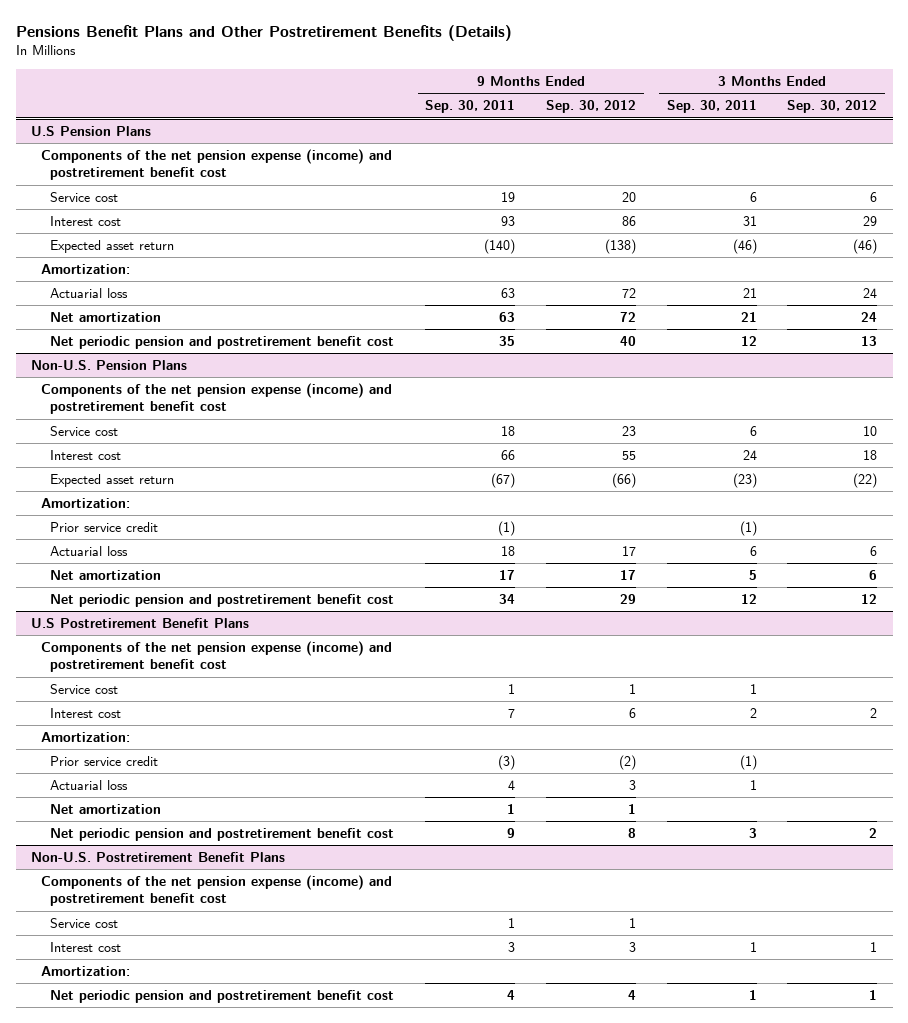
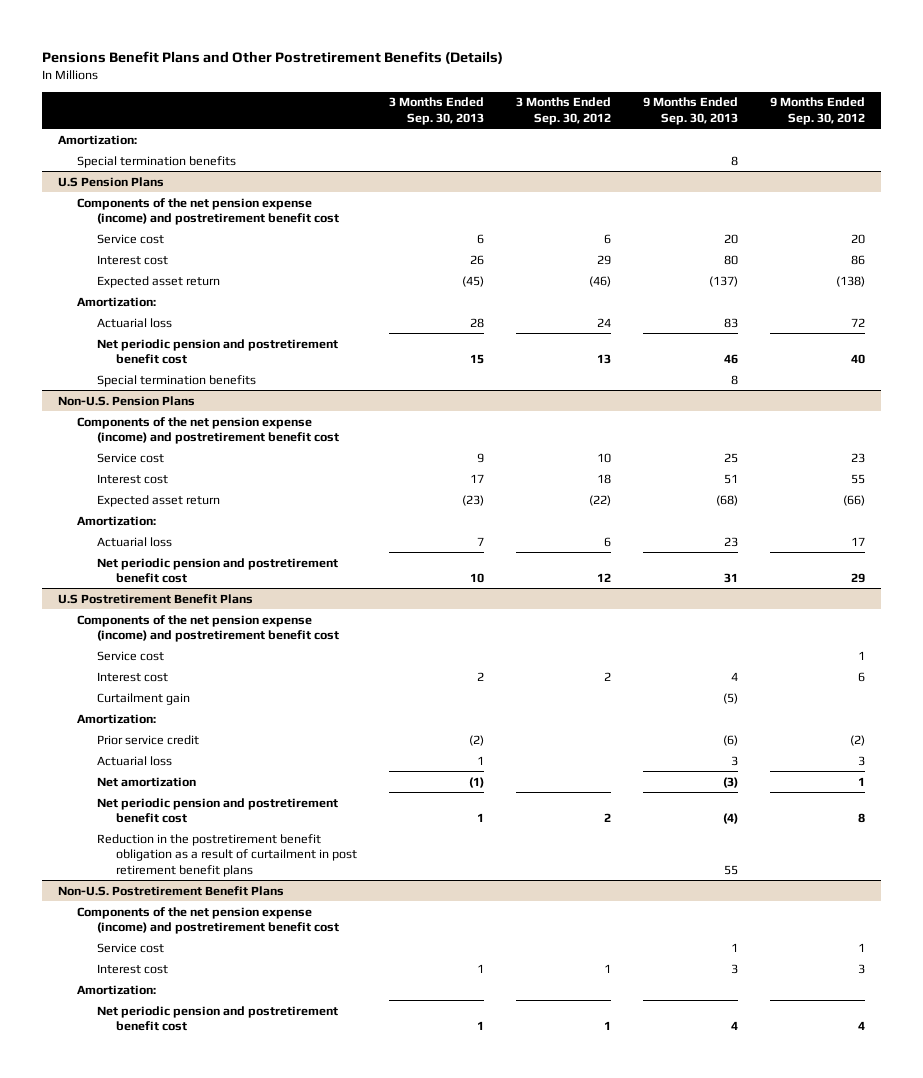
[425,100,516,114] Sep. 30, 2011 -> none
[666,100,757,114] Sep. 30, 2011 -> none
none -> [388,97,484,125] 3 Months Ended Sep. 30, 2013
none -> [642,97,738,125] 9 Months Ended Sep. 30, 2013
none -> [58,134,138,145] Amortization:
none -> [77,155,237,168] Special termination benefits
[50,311,162,322] Net amortization -> none
none -> [96,374,256,387] Special termination benefits
[50,521,159,532] Prior service credit -> none
[50,569,162,580] Net amortization -> none
none -> [96,692,190,705] Curtailment gain
none -> [96,833,357,877] Reduction in the postretirement benefit obligation as a result of curtailment in post retirement benefit plans

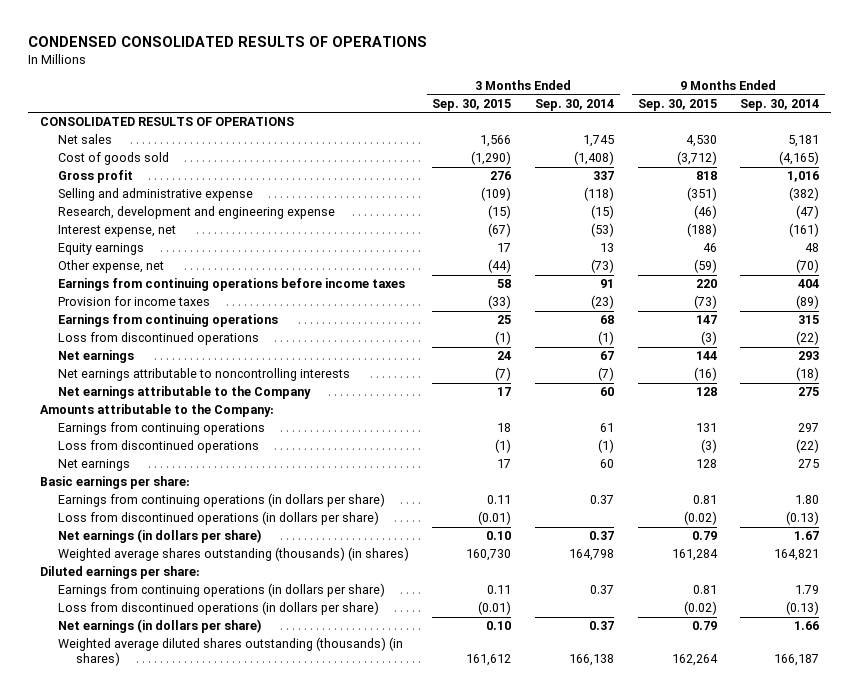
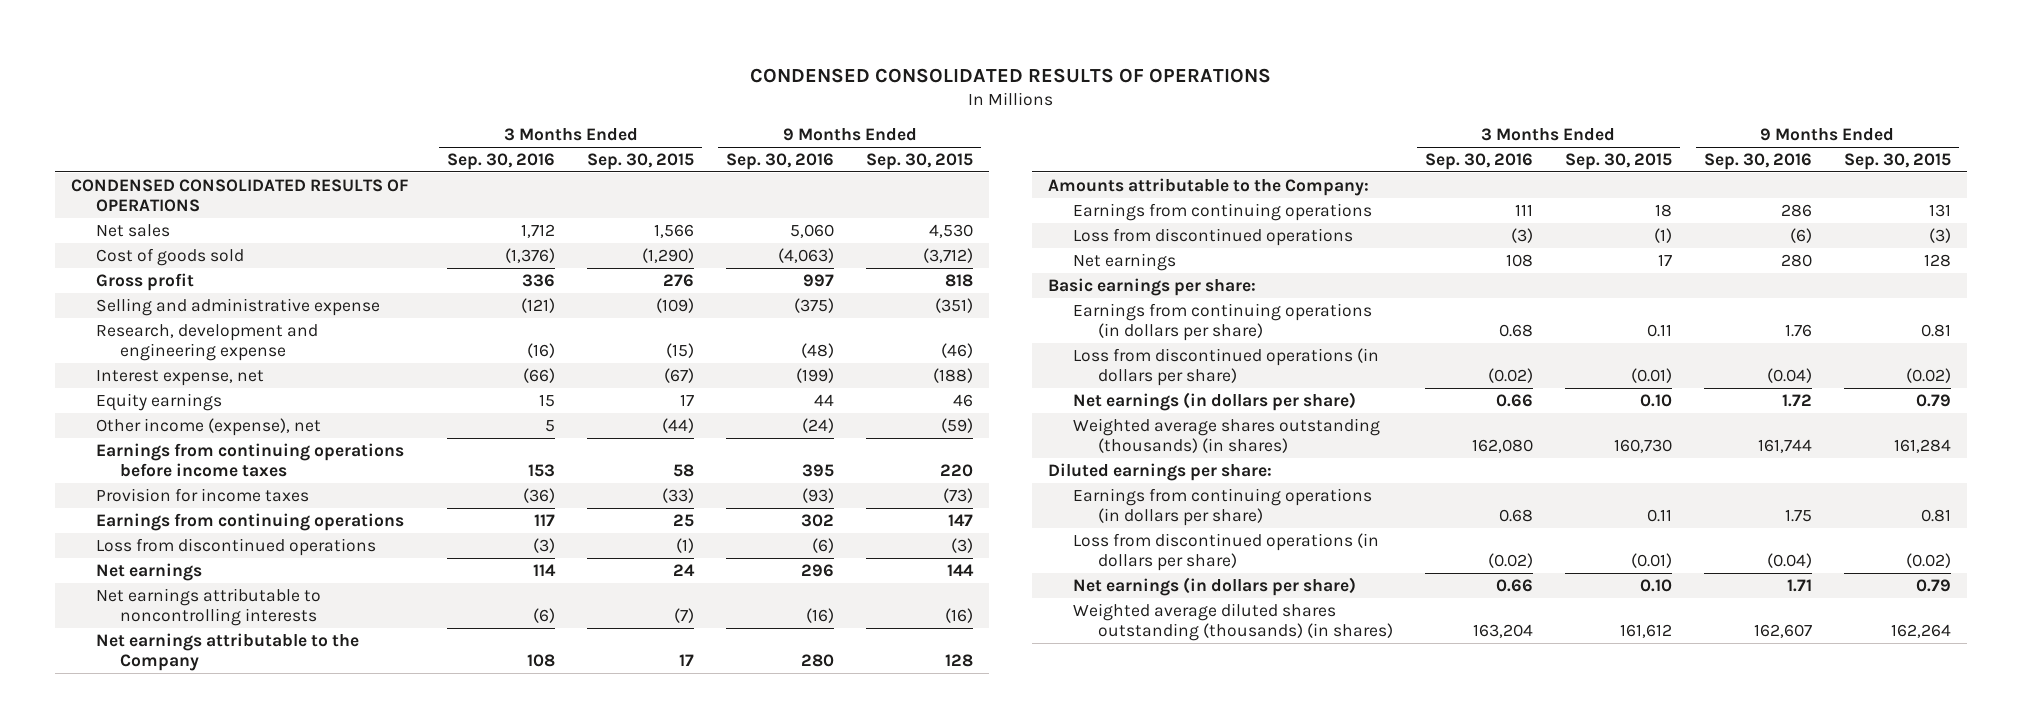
[535,98,615,111] Sep. 30, 2014 -> none
[740,98,820,111] Sep. 30, 2014 -> none
none -> [447,152,556,170] Sep. 30, 2016
none -> [726,152,835,170] Sep. 30, 2016
[39,117,294,127] CONSOLIDATED RESULTS OF OPERATIONS -> [71,178,410,212] CONDENSED CONSOLIDATED RESULTS OF OPERATIONS
[57,260,164,274] Other expense, net -> [95,417,321,436] Other income (expense), net

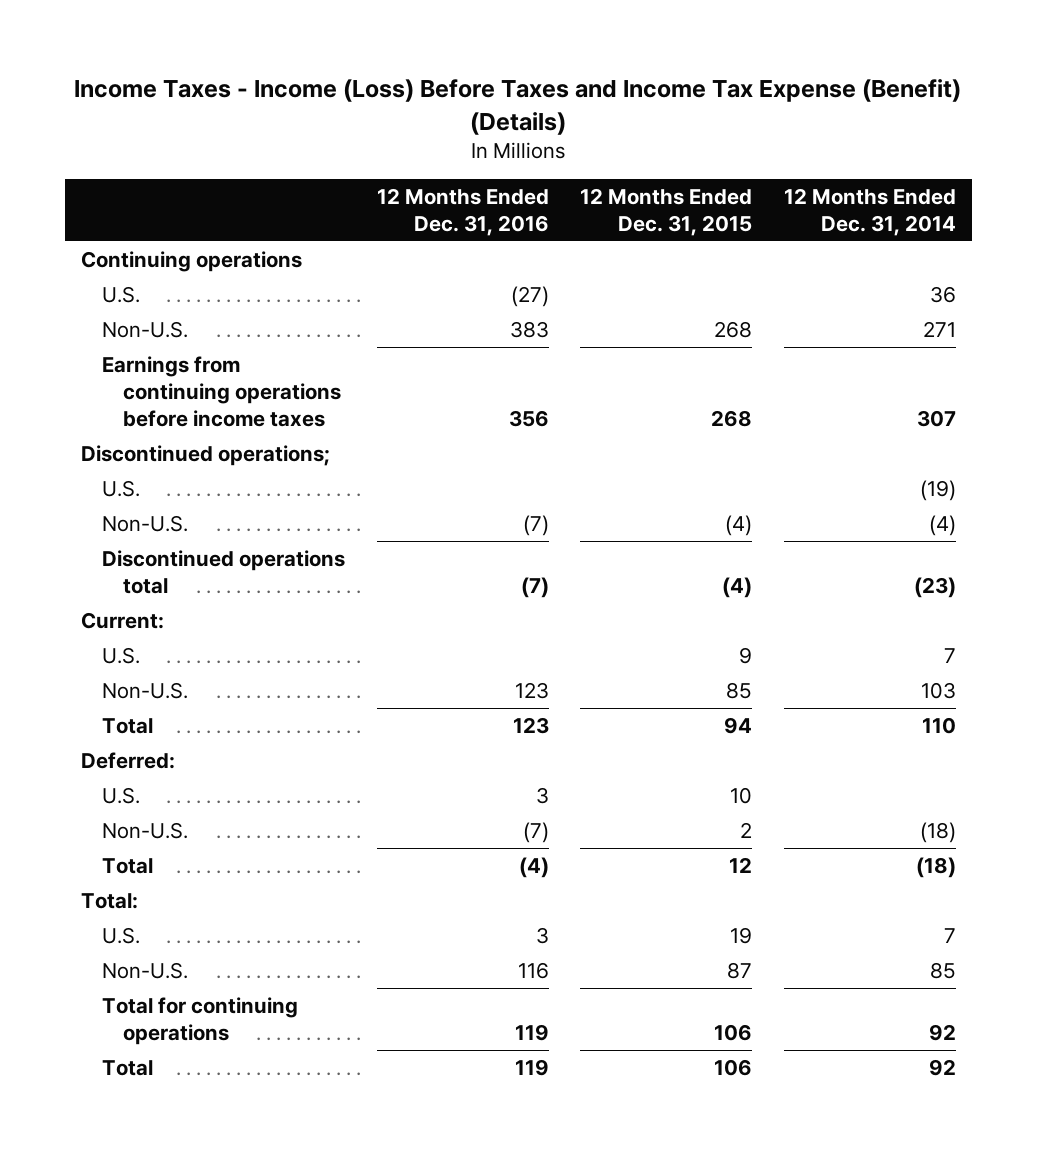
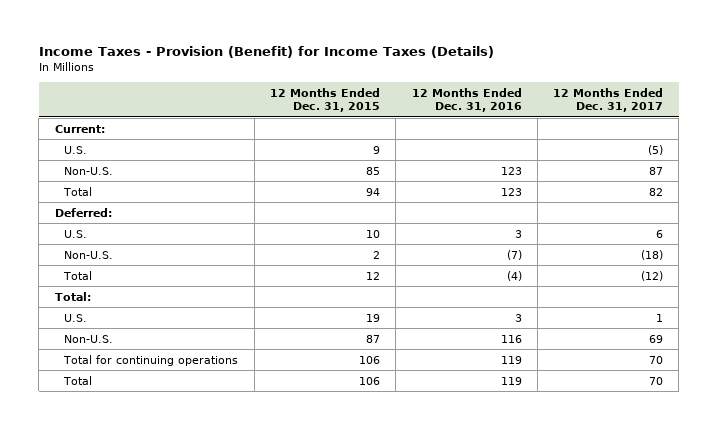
[74,79,962,135] Income Taxes - Income (Loss) Before Taxes and Income Tax Expense (Benefit) (Details) -> [38,46,494,59] Income Taxes - Provision (Benefit) for Income Taxes (Details)
[784,187,957,236] 12 Months Ended Dec. 31, 2014 -> none
none -> [553,88,664,113] 12 Months Ended Dec. 31, 2017
[80,251,302,273] Continuing operations -> none
[101,286,140,304] U.S. -> none
[101,321,188,339] Non-U.S. -> none
[101,356,341,427] Earnings from continuing operations before income taxes -> none
[80,445,330,467] Discontinued operations; -> none
[101,480,140,498] U.S. -> none
[101,515,188,533] Non-U.S. -> none
[101,550,345,594] Discontinued operations total -> none

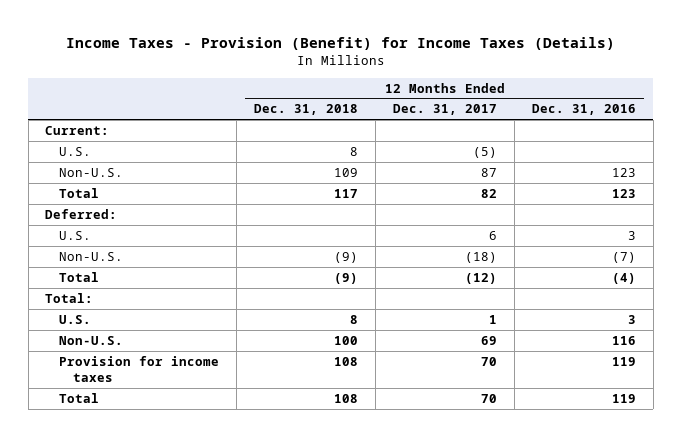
[269,88,380,113] 12 Months Ended Dec. 31, 2015 -> none
none -> [254,104,359,116] Dec. 31, 2018
[63,354,239,366] Total for continuing operations -> [59,355,220,383] Provision for income taxes

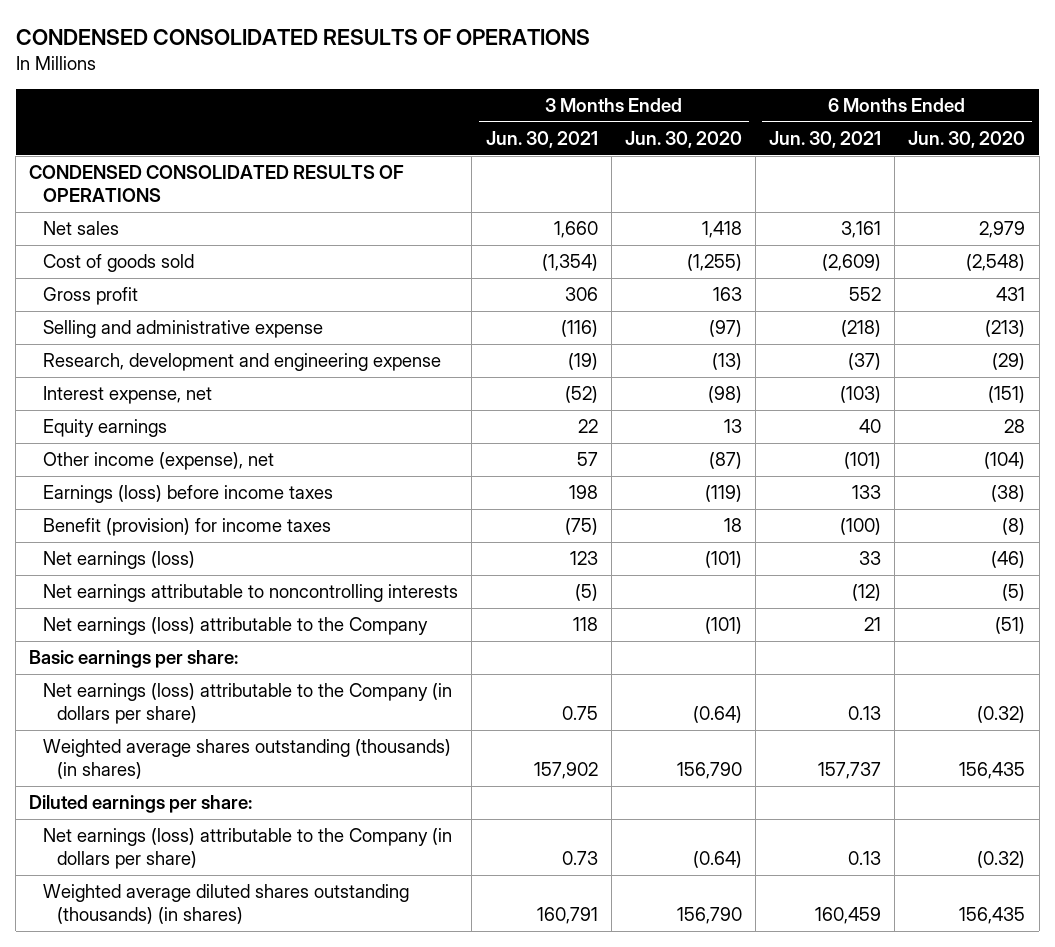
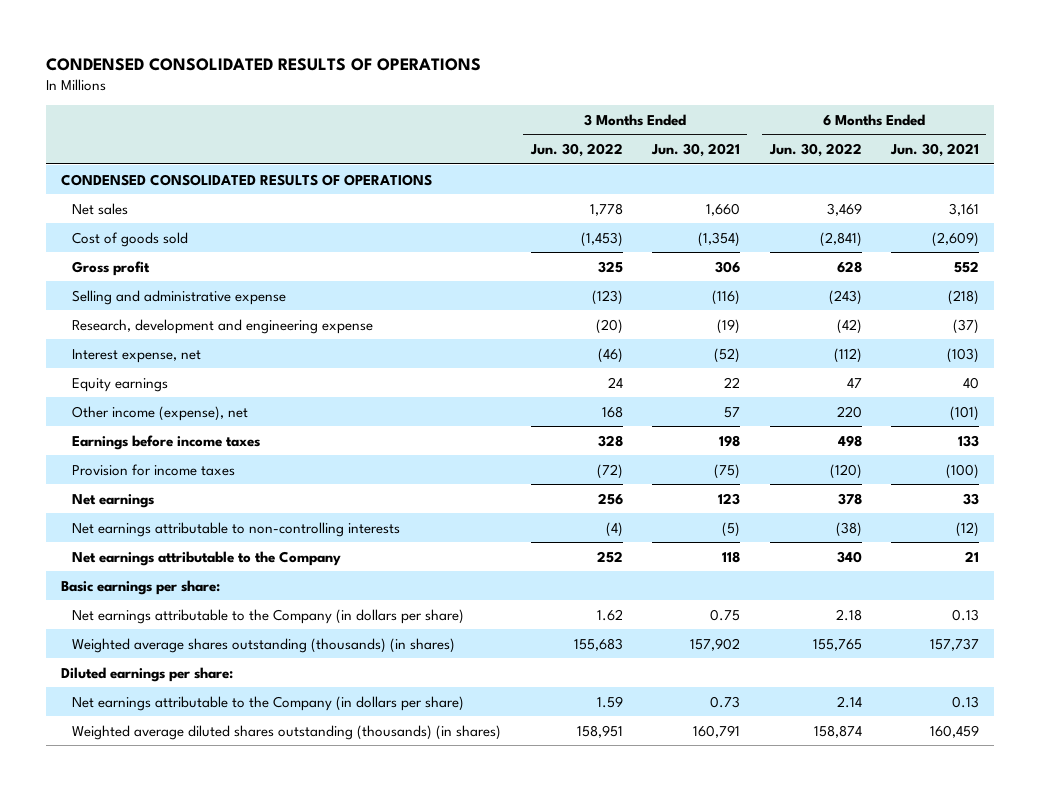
[624,131,742,149] Jun. 30, 2020 -> none
[908,131,1026,149] Jun. 30, 2020 -> none
none -> [529,142,623,157] Jun. 30, 2022
none -> [768,142,862,157] Jun. 30, 2022
[43,485,334,504] Earnings (loss) before income taxes -> [72,434,261,450] Earnings before income taxes
[43,518,332,537] Benefit (provision) for income taxes -> [72,463,236,476] Provision for income taxes
[43,551,196,570] Net earnings (loss) -> [72,493,155,508] Net earnings
[43,584,459,603] Net earnings attributable to noncontrolling interests -> [72,521,401,537] Net earnings attributable to non-controlling interests
[43,617,429,636] Net earnings (loss) attributable to the Company -> [72,550,342,566] Net earnings attributable to the Company
[43,683,453,725] Net earnings (loss) attributable to the Company (in dollars per share) -> [72,608,465,624] Net earnings attributable to the Company (in dollars per share)
[43,828,453,870] Net earnings (loss) attributable to the Company (in dollars per share) -> [72,695,465,711] Net earnings attributable to the Company (in dollars per share)

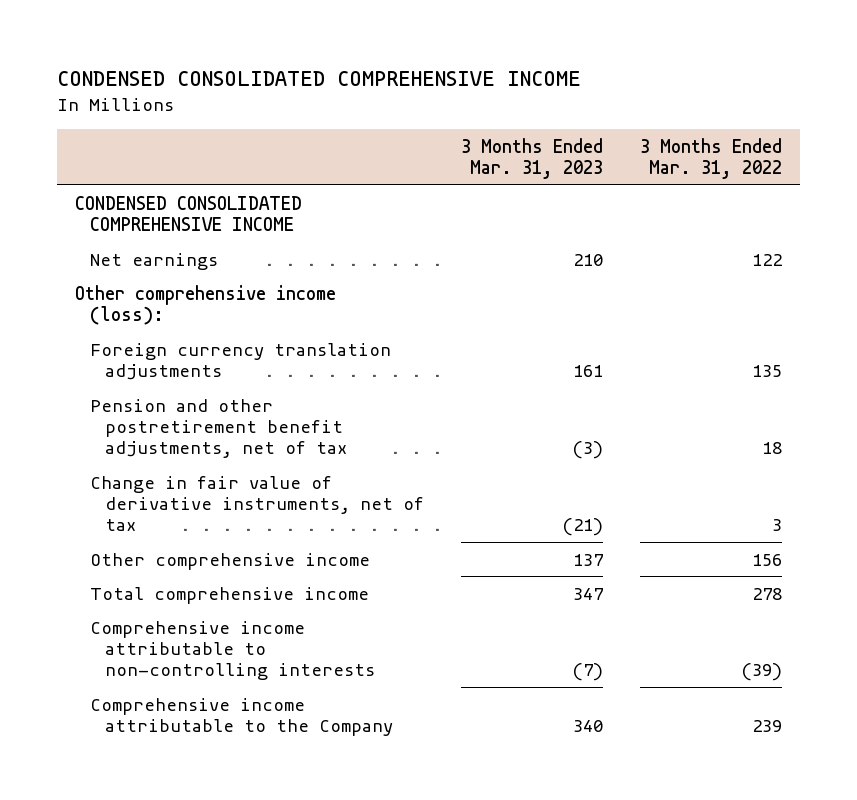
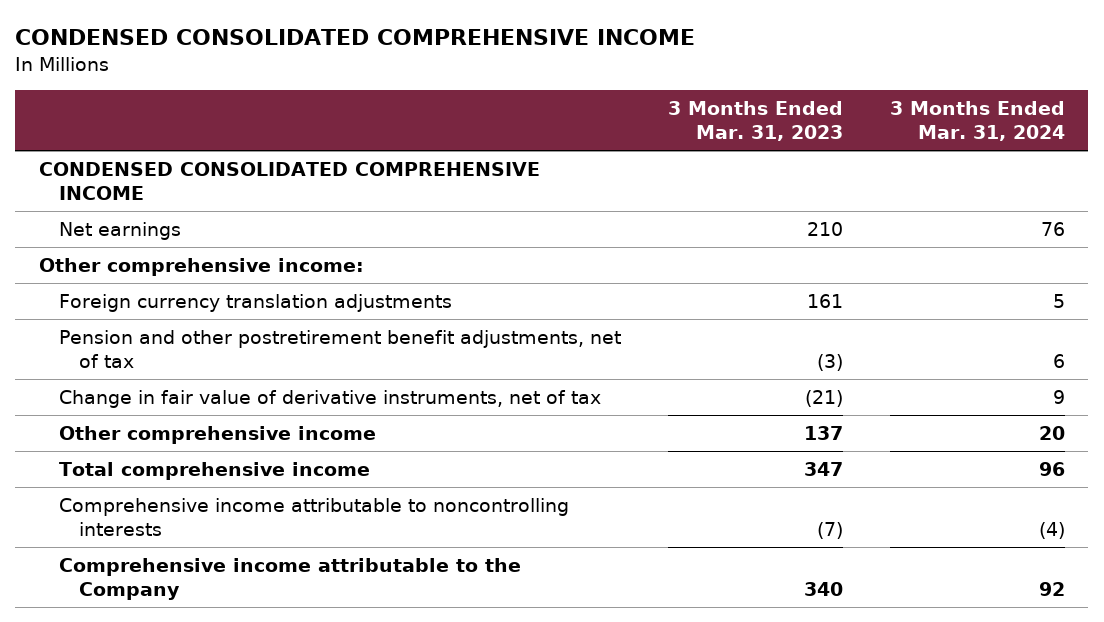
[639,137,782,179] 3 Months Ended Mar. 31, 2022 -> none
none -> [889,100,1065,142] 3 Months Ended Mar. 31, 2024
[75,284,337,325] Other comprehensive income (loss): -> [38,257,364,276] Other comprehensive income:
[90,620,376,680] Comprehensive income attributable to non-controlling interests -> [58,497,569,537] Comprehensive income attributable to noncontrolling interests

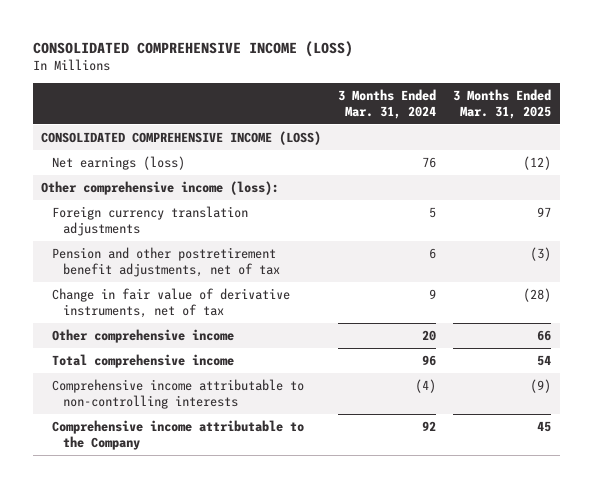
[15,29,696,46] CONDENSED CONSOLIDATED COMPREHENSIVE INCOME -> [32,40,353,57] CONSOLIDATED COMPREHENSIVE INCOME (LOSS)
[667,100,843,142] 3 Months Ended Mar. 31, 2023 -> none
none -> [453,89,552,119] 3 Months Ended Mar. 31, 2025
[38,161,540,201] CONDENSED CONSOLIDATED COMPREHENSIVE INCOME -> [41,131,322,146] CONSOLIDATED COMPREHENSIVE INCOME (LOSS)
[58,221,181,240] Net earnings -> [52,156,186,171] Net earnings (loss)
[38,257,364,276] Other comprehensive income: -> [41,181,280,196] Other comprehensive income (loss):
[58,497,569,537] Comprehensive income attributable to noncontrolling interests -> [52,379,305,409] Comprehensive income attributable to non-controlling interests

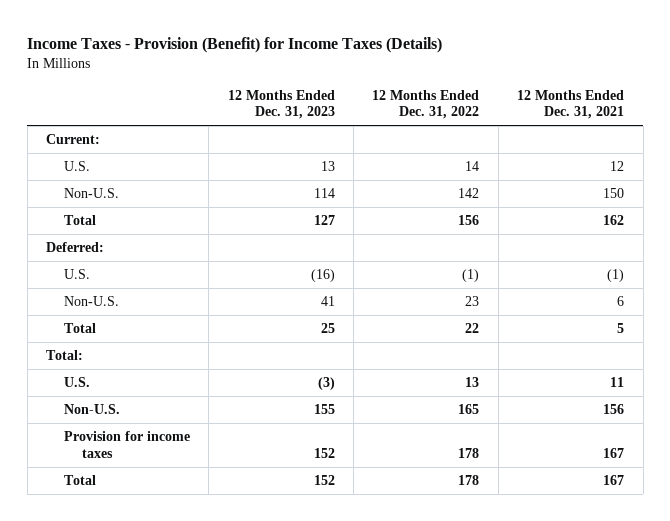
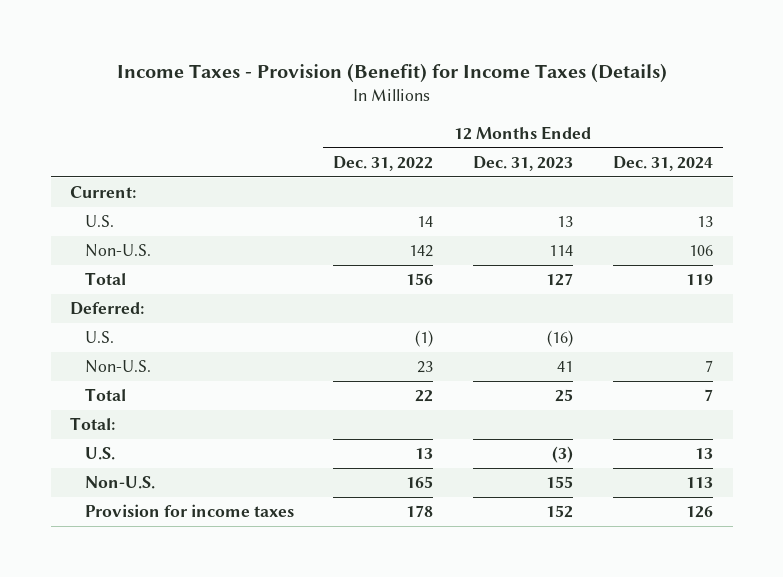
[517,89,625,120] 12 Months Ended Dec. 31, 2021 -> none
none -> [612,155,713,171] Dec. 31, 2024
[63,474,96,485] Total -> none

